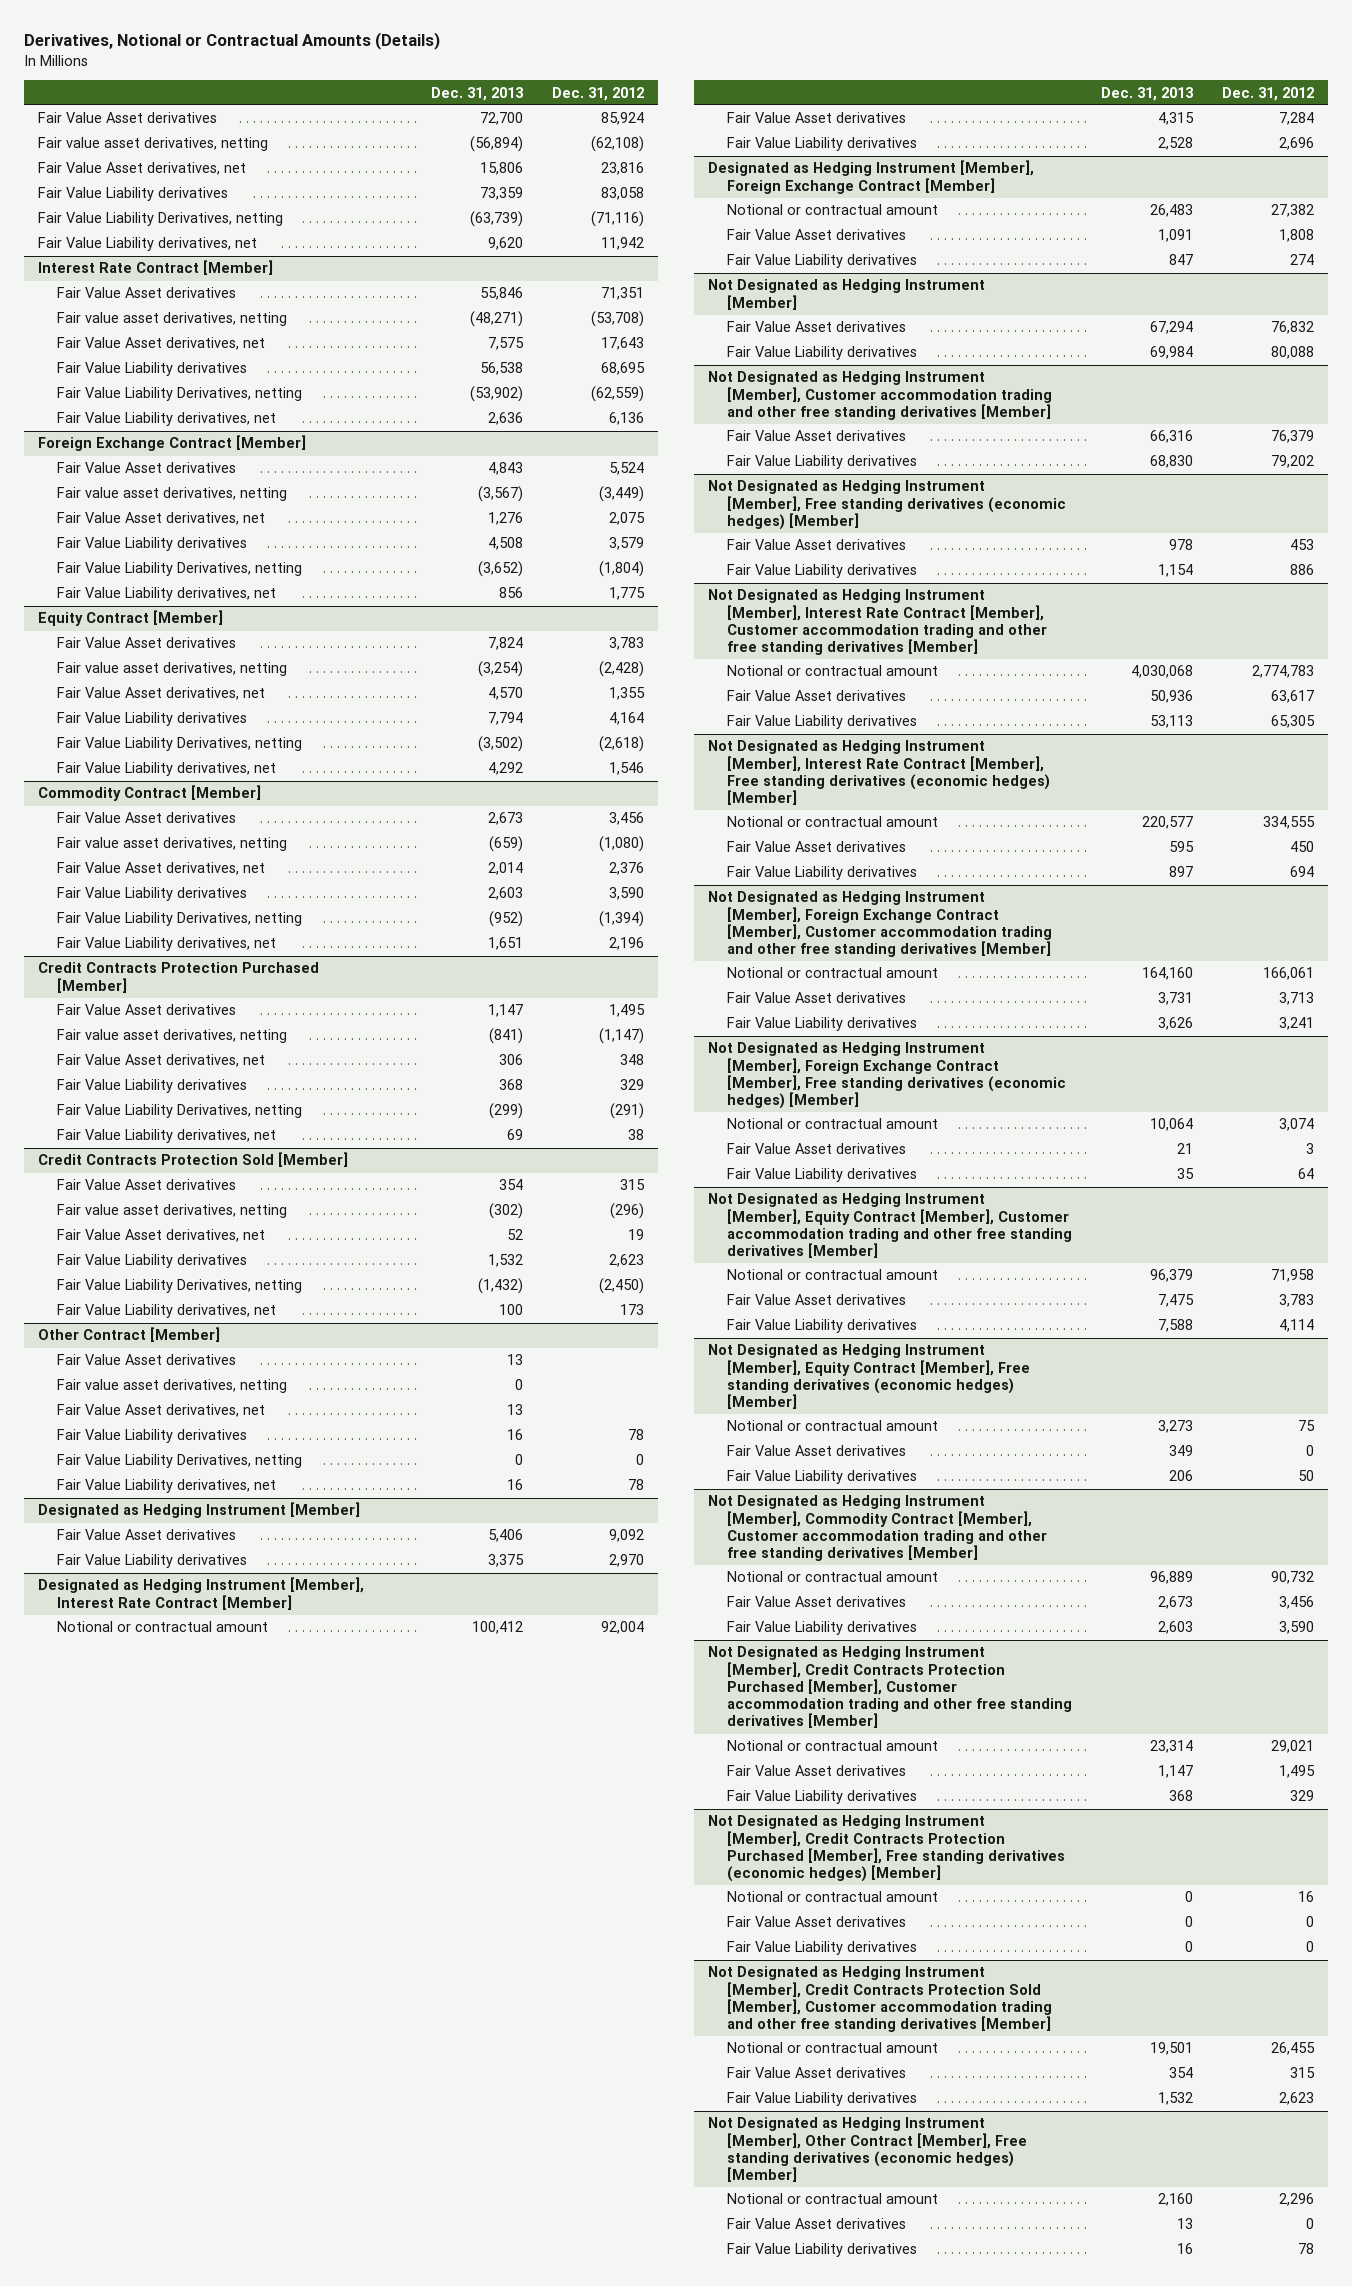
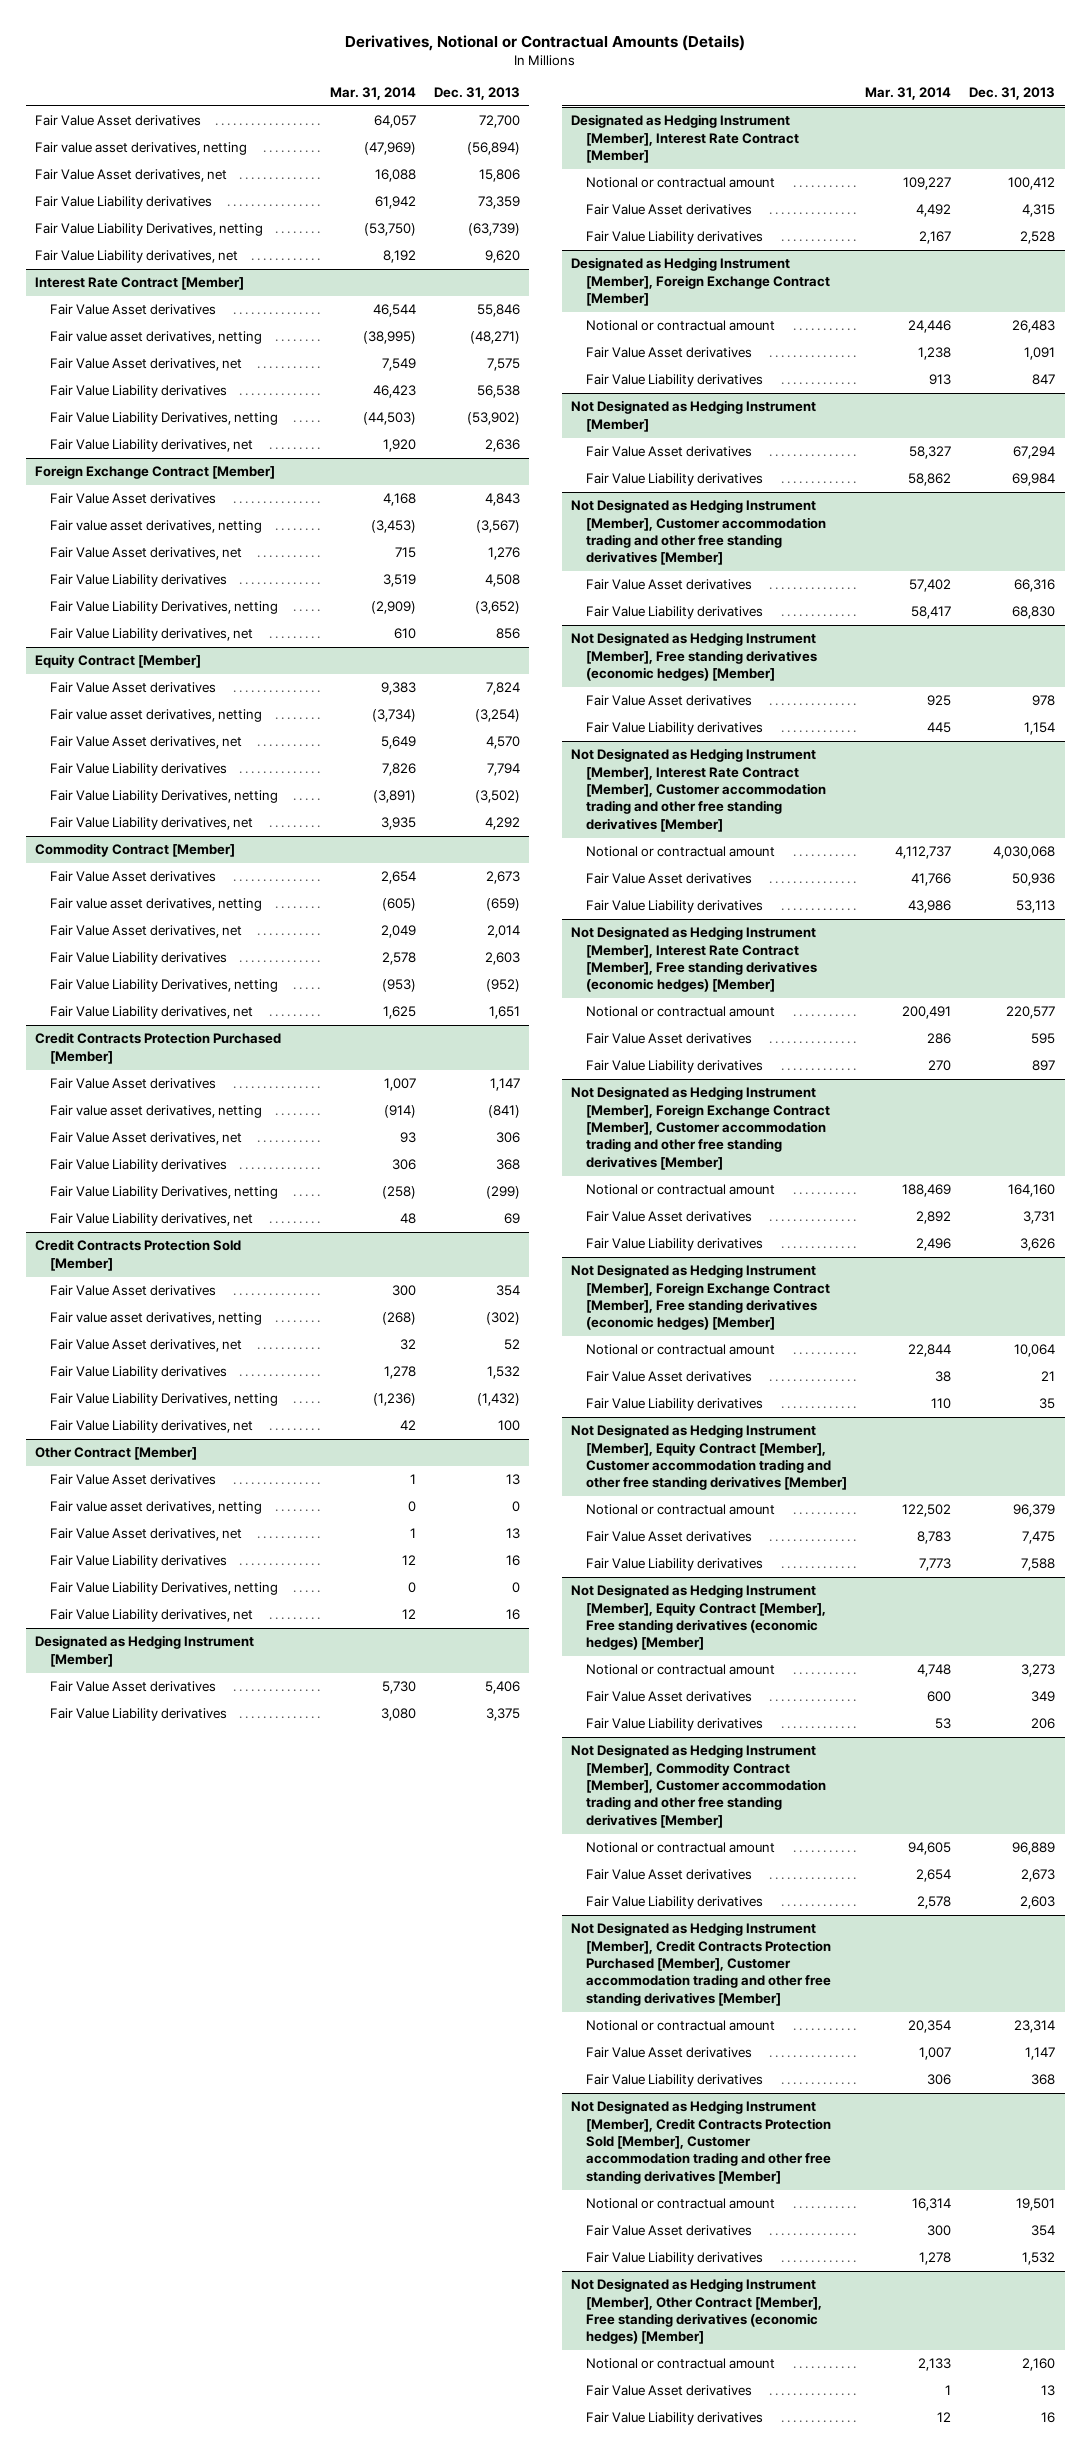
[551,86,644,101] Dec. 31, 2012 -> none
none -> [329,86,416,100] Mar. 31, 2014
[708,1815,1066,1883] Not Designated as Hedging Instrument [Member], Credit Contracts Protection Purchased [Member], Free standing derivatives (economic hedges) [Member] -> none
[727,1891,939,1903] Notional or contractual amount -> none
[727,1916,907,1928] Fair Value Asset derivatives -> none
[727,1941,918,1956] Fair Value Liability derivatives -> none

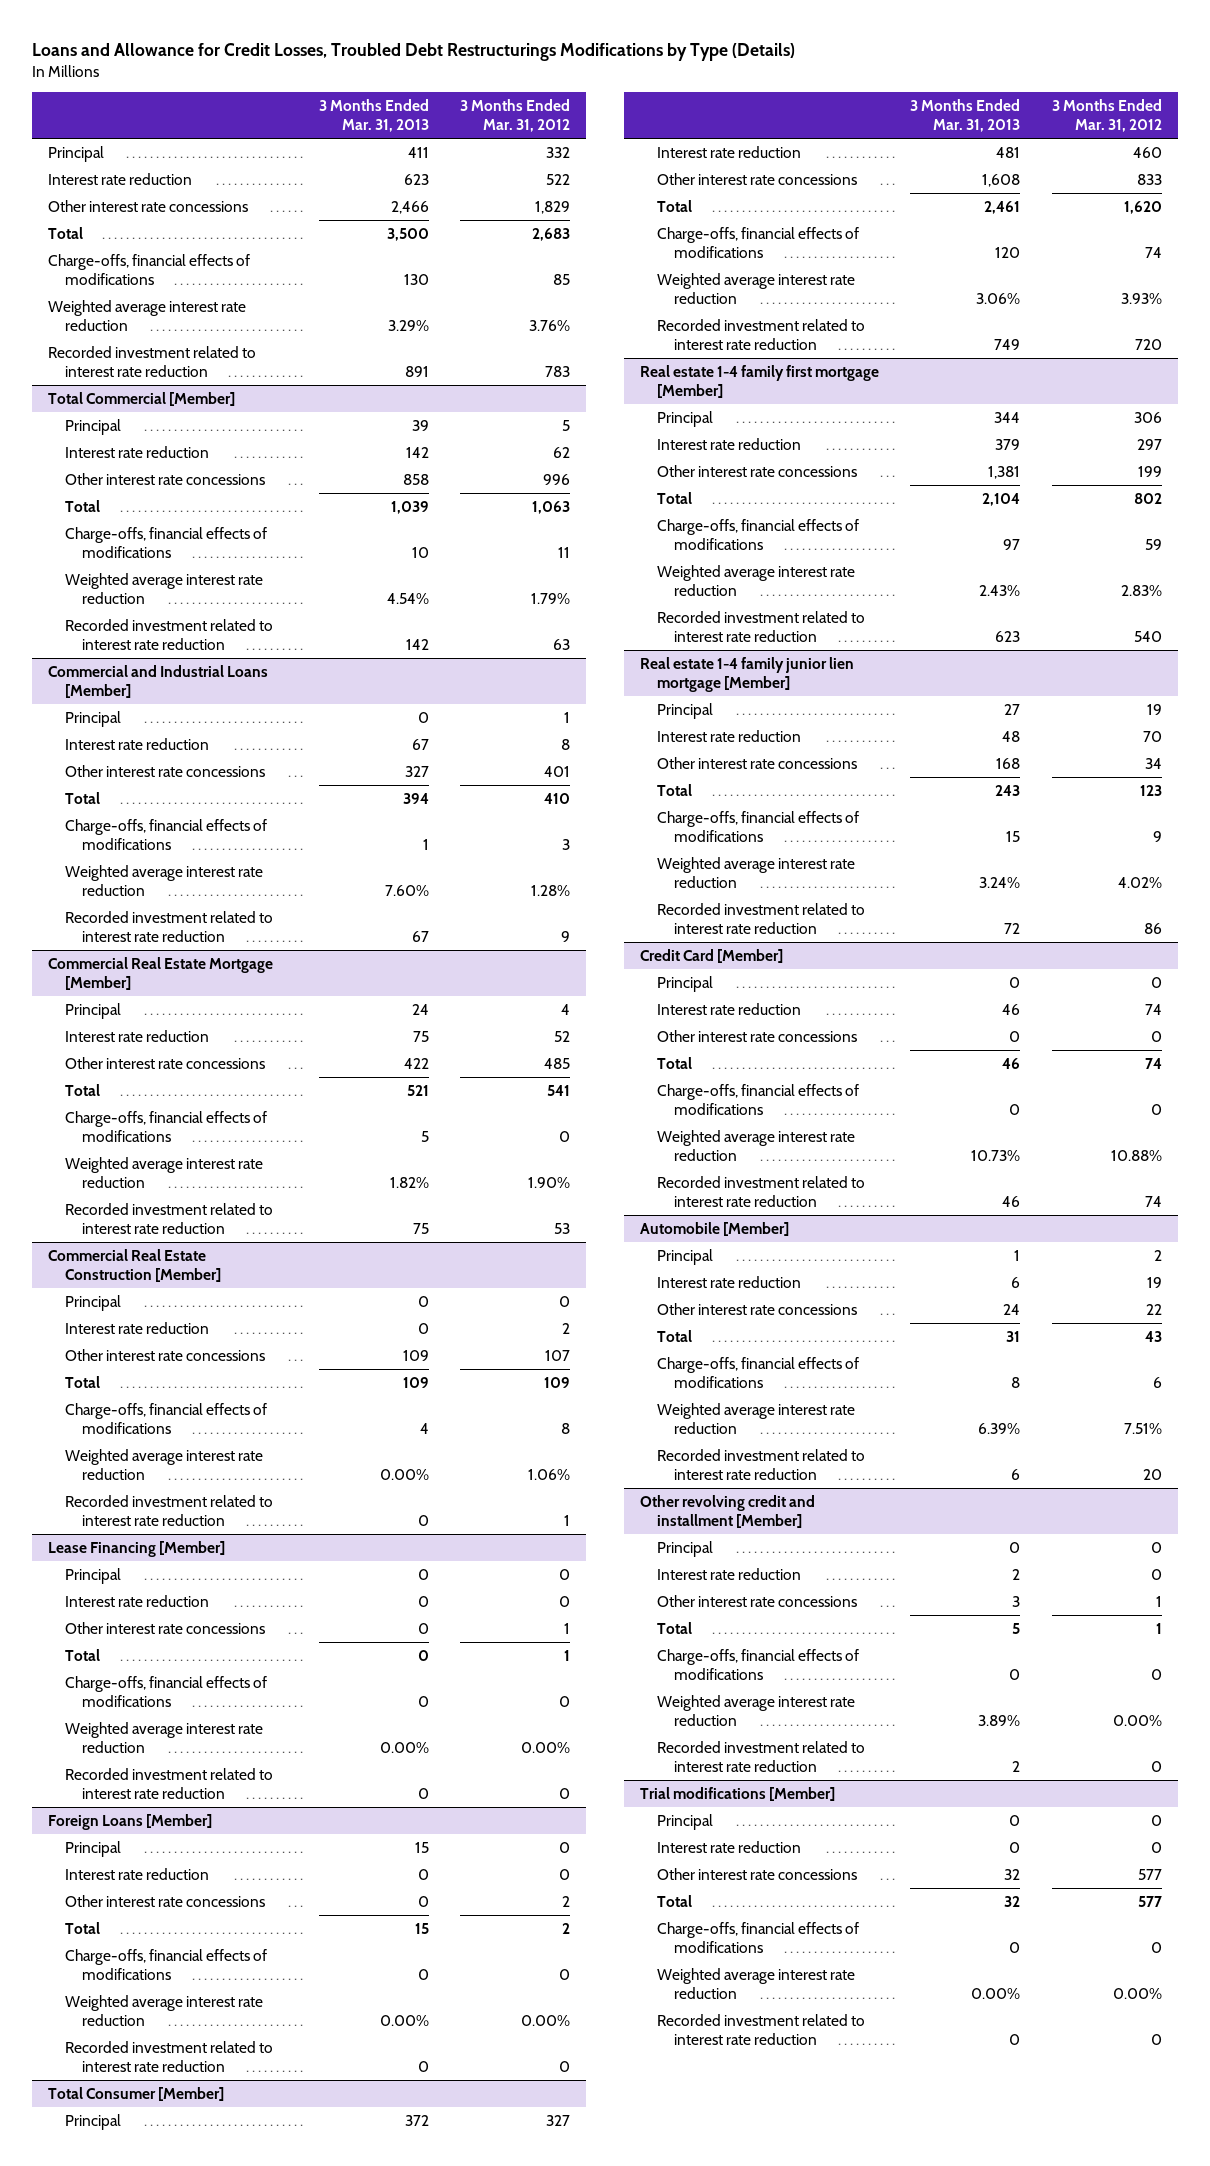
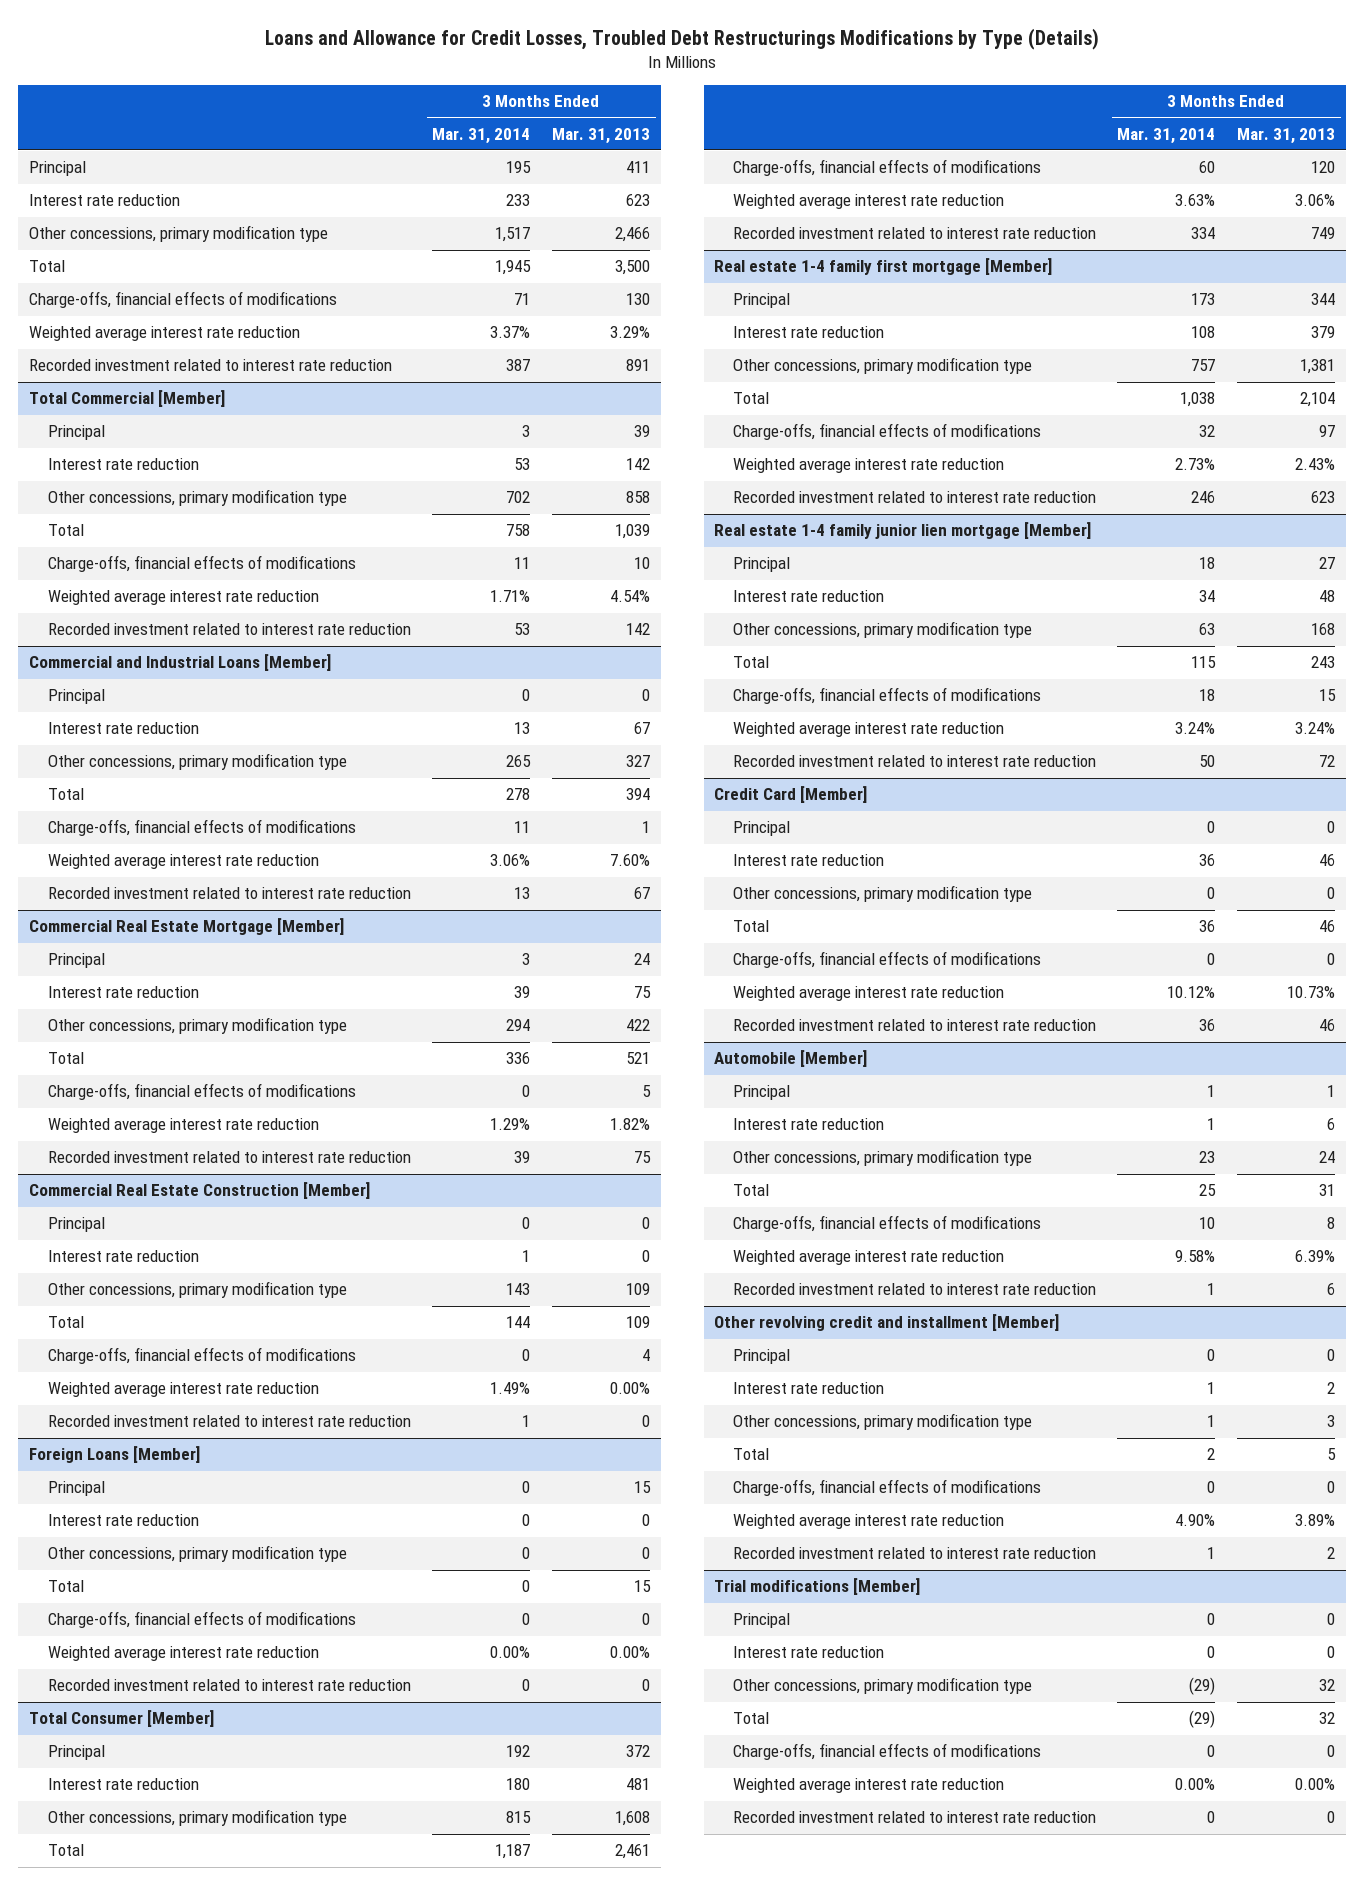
[460,99,571,132] 3 Months Ended Mar. 31, 2012 -> none
none -> [432,127,531,144] Mar. 31, 2014
[48,200,249,213] Other interest rate concessions -> [29,225,329,243] Other concessions, primary modification type
[65,473,266,486] Other interest rate concessions -> [47,489,347,507] Other concessions, primary modification type
[65,765,266,778] Other interest rate concessions -> [47,753,347,771] Other concessions, primary modification type
[65,1057,266,1070] Other interest rate concessions -> [47,1017,347,1035] Other concessions, primary modification type
[65,1349,266,1362] Other interest rate concessions -> none
none -> [47,1281,347,1299] Other concessions, primary modification type
[48,1541,226,1558] Lease Financing [Member] -> none
[65,1568,122,1585] Principal -> none
[65,1595,210,1608] Interest rate reduction -> none
[65,1622,266,1635] Other interest rate concessions -> none
[65,1649,101,1662] Total -> none
[65,1676,268,1707] Charge-offs, financial effects of modifications -> none
[65,1722,264,1753] Weighted average interest rate reduction -> none
[65,1768,274,1799] Recorded investment related to interest rate reduction -> none
[65,1895,266,1908] Other interest rate concessions -> none
none -> [47,1545,347,1563] Other concessions, primary modification type
[656,173,857,186] Other interest rate concessions -> [47,1809,347,1827] Other concessions, primary modification type
[656,465,857,478] Other interest rate concessions -> [732,357,1032,375] Other concessions, primary modification type
[656,757,857,770] Other interest rate concessions -> [732,621,1032,639] Other concessions, primary modification type
[656,1030,857,1043] Other interest rate concessions -> none
none -> [732,885,1032,903] Other concessions, primary modification type
[656,1303,857,1316] Other interest rate concessions -> none
none -> [732,1149,1032,1167] Other concessions, primary modification type
[656,1595,857,1608] Other interest rate concessions -> none
none -> [732,1413,1032,1431] Other concessions, primary modification type
[656,1868,857,1881] Other interest rate concessions -> none
none -> [732,1677,1032,1695] Other concessions, primary modification type

